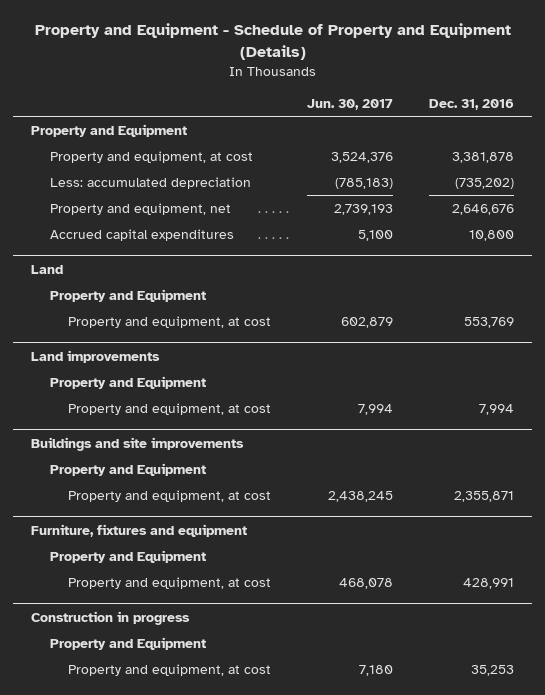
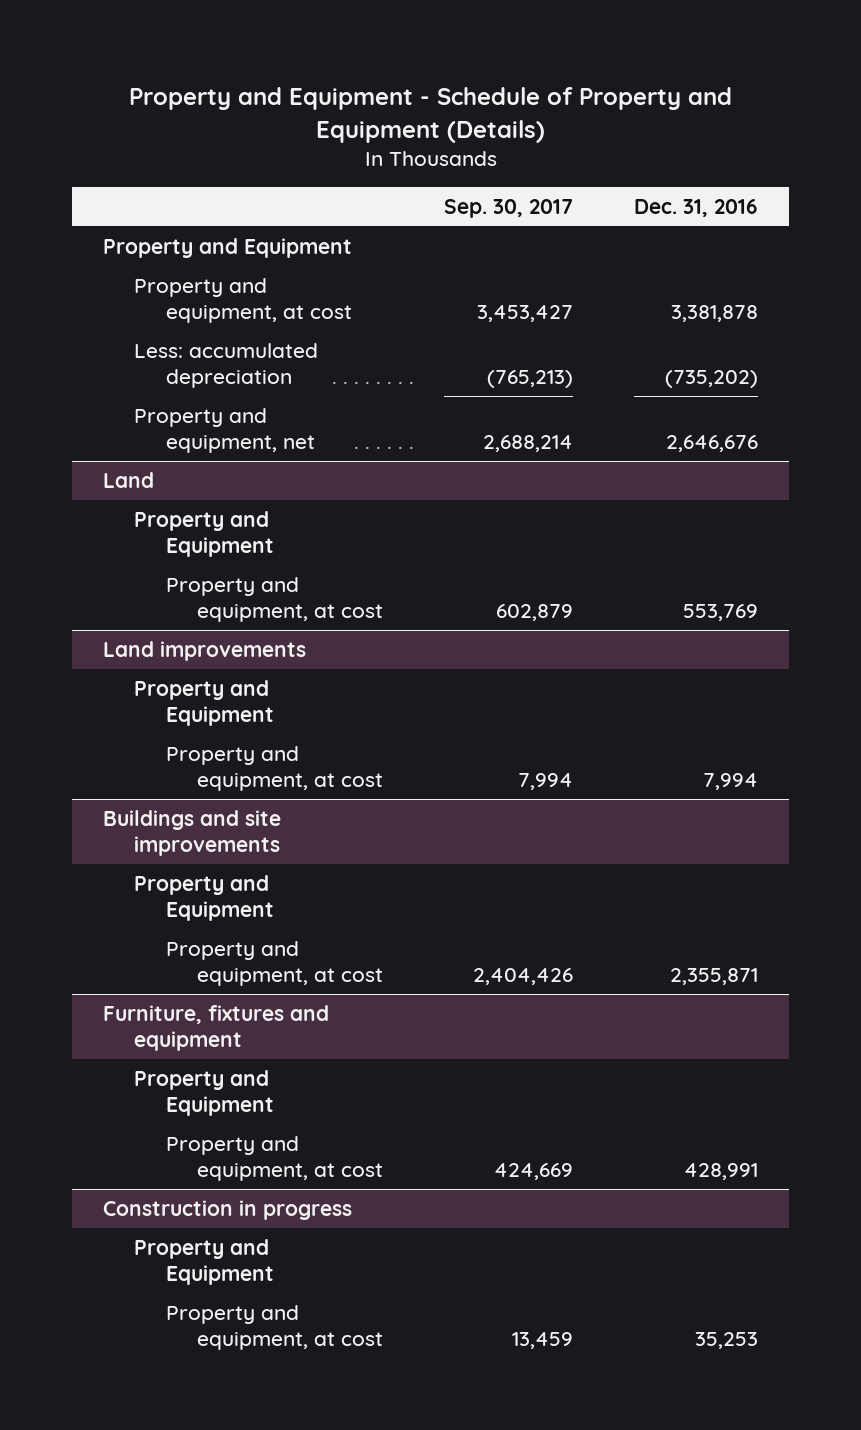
[306,98,393,110] Jun. 30, 2017 -> none
none -> [444,198,574,218] Sep. 30, 2017
[49,228,234,241] Accrued capital expenditures -> none

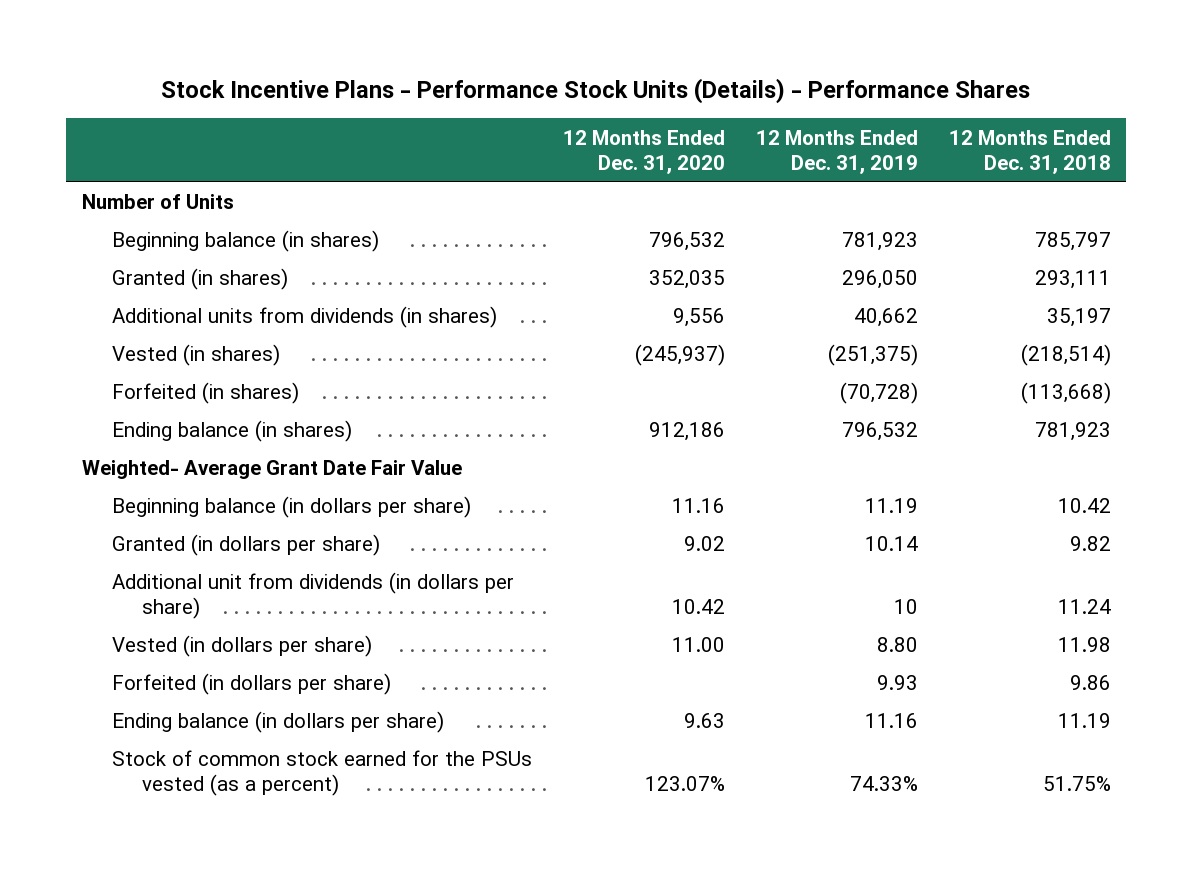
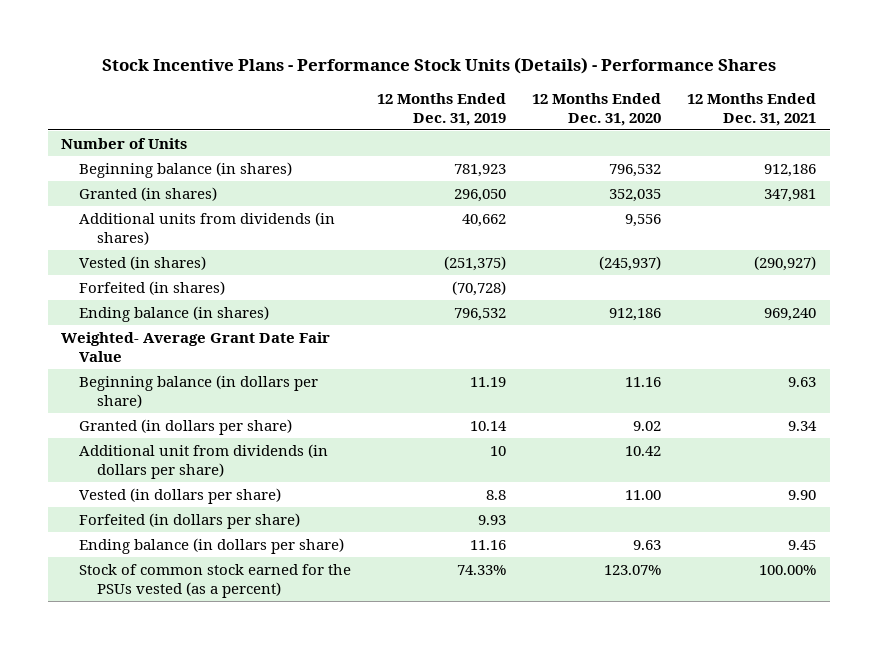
[948,129,1111,174] 12 Months Ended Dec. 31, 2018 -> none
none -> [687,93,817,126] 12 Months Ended Dec. 31, 2021
[876,637,918,653] 8.80 -> [486,490,507,501] 8.8

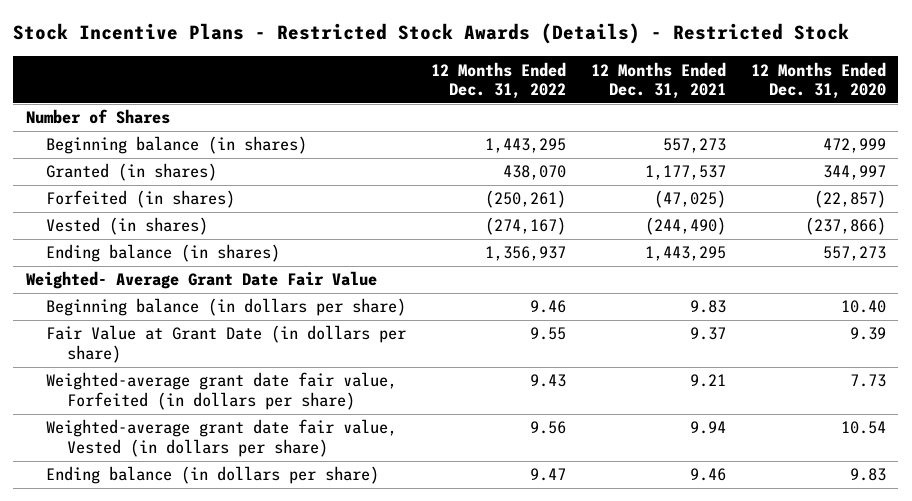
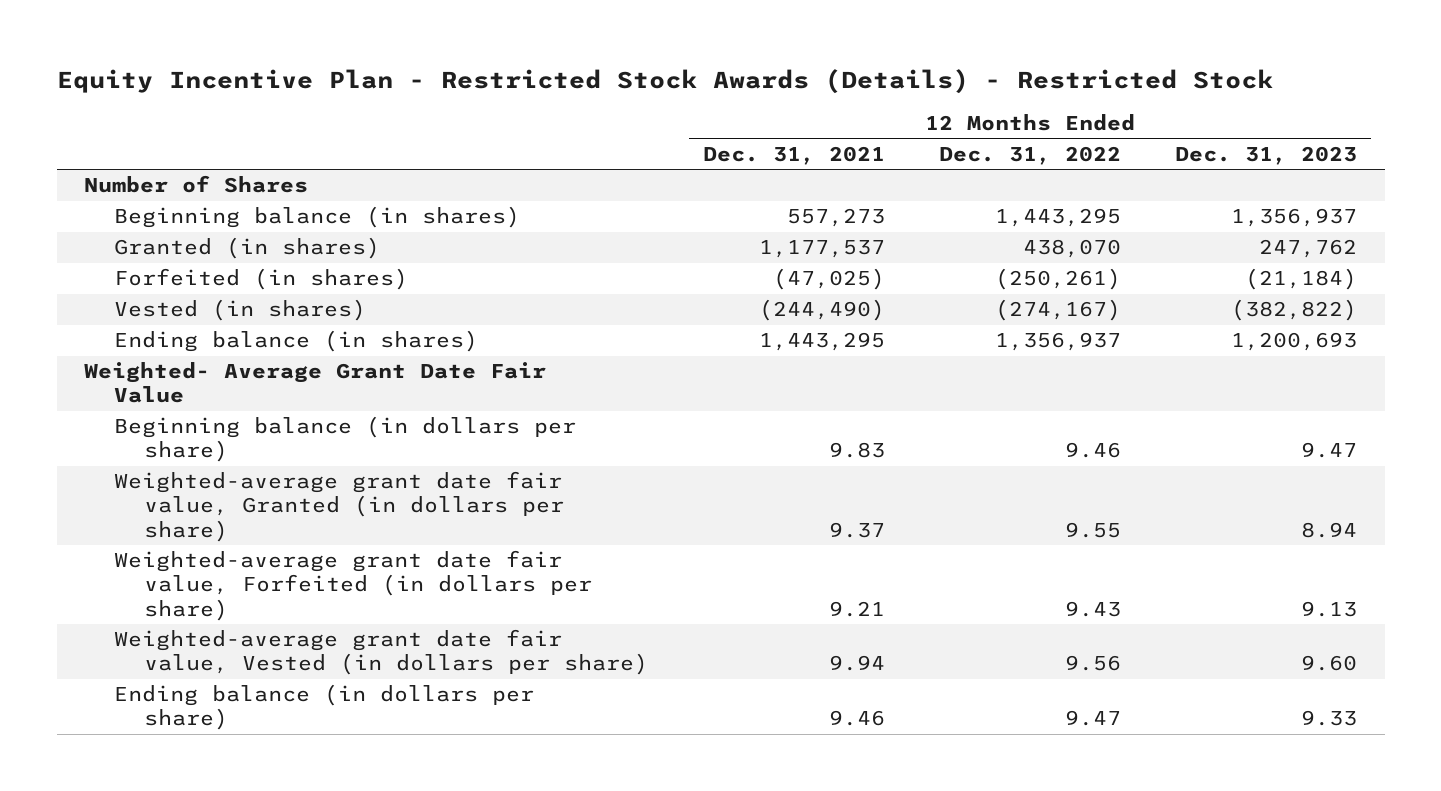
[13,23,850,45] Stock Incentive Plans - Restricted Stock Awards (Details) - Restricted Stock -> [56,68,1273,94] Equity Incentive Plan - Restricted Stock Awards (Details) - Restricted Stock
[750,61,886,100] 12 Months Ended Dec. 31, 2020 -> none
none -> [1175,145,1358,165] Dec. 31, 2023
[46,325,407,364] Fair Value at Grant Date (in dollars per share) -> [114,471,565,542] Weighted-average grant date fair value, Granted (in dollars per share)

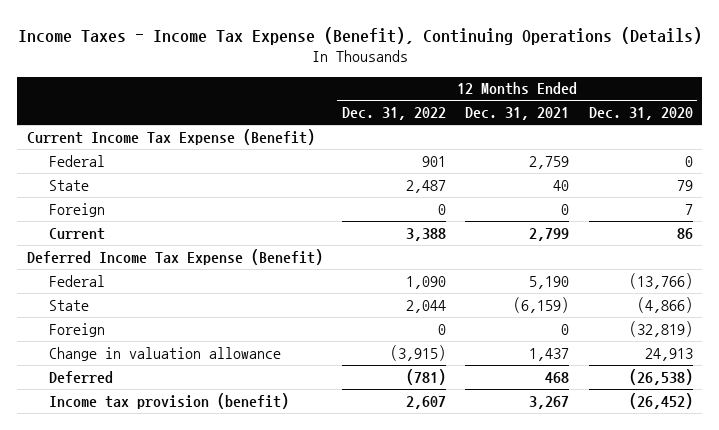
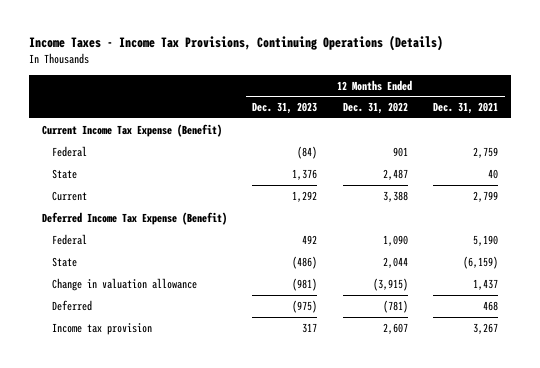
[17,26,702,45] Income Taxes - Income Tax Expense (Benefit), Continuing Operations (Details) -> [28,35,443,52] Income Taxes - Income Tax Provisions, Continuing Operations (Details)
[588,107,693,121] Dec. 31, 2020 -> none
none -> [252,102,318,115] Dec. 31, 2023
[48,202,105,217] Foreign -> none
[48,322,105,337] Foreign -> none
[48,392,289,409] Income tax provision (benefit) -> [52,322,153,335] Income tax provision

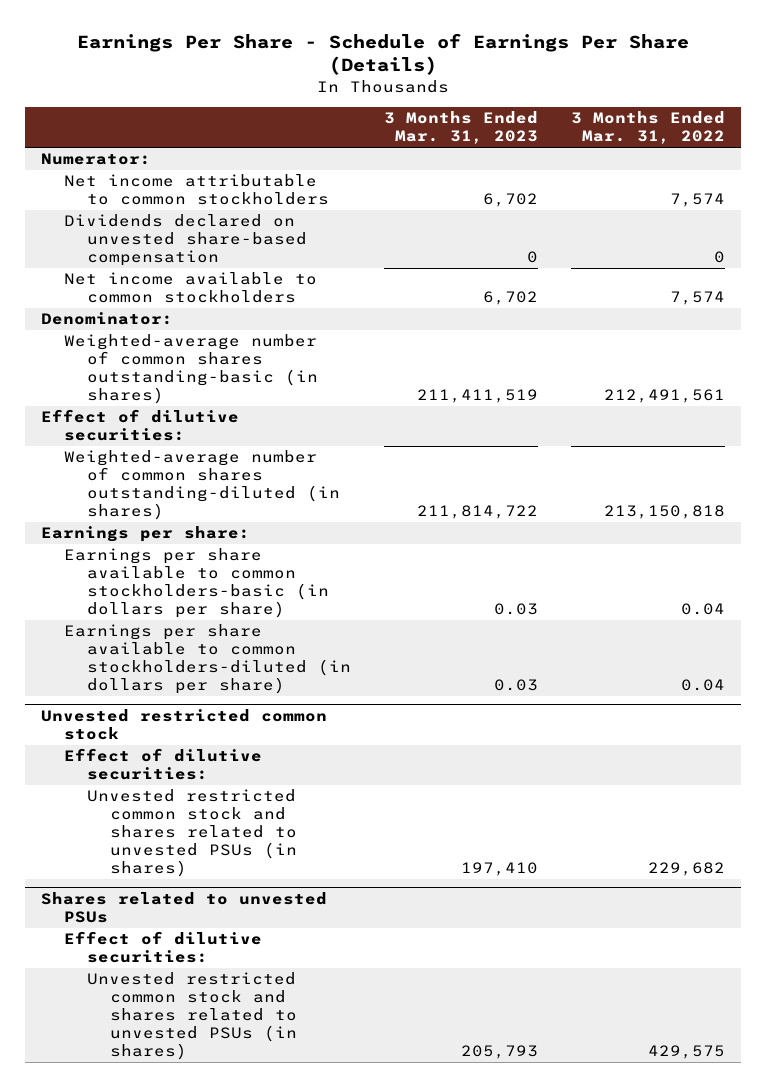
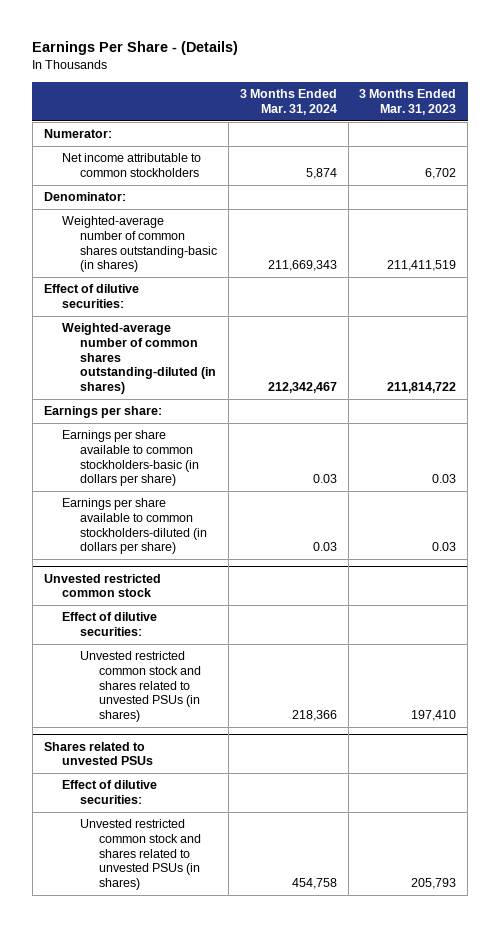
[76,33,689,76] Earnings Per Share - Schedule of Earnings Per Share (Details) -> [32,41,239,56] Earnings Per Share - (Details)
[570,111,725,145] 3 Months Ended Mar. 31, 2022 -> none
none -> [239,89,337,115] 3 Months Ended Mar. 31, 2024
[63,214,307,267] Dividends declared on unvested share-based compensation -> none
[63,272,317,304] Net income available to common stockholders -> none

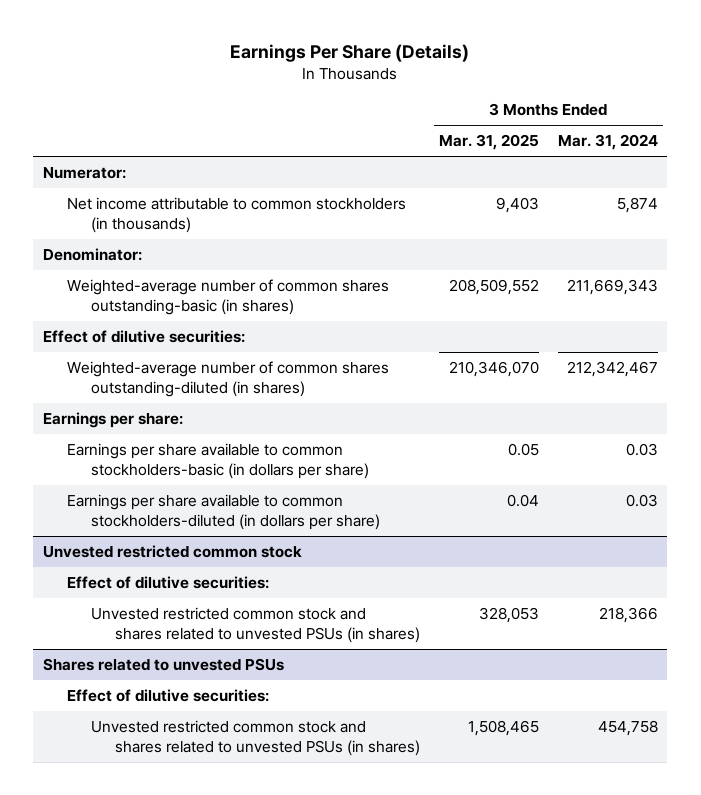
[32,41,239,56] Earnings Per Share - (Details) -> [230,43,470,62] Earnings Per Share (Details)
[359,89,457,115] 3 Months Ended Mar. 31, 2023 -> none
none -> [438,134,539,151] Mar. 31, 2025
[61,153,201,178] Net income attributable to common stockholders -> [66,197,406,233] Net income attributable to common stockholders (in thousands)

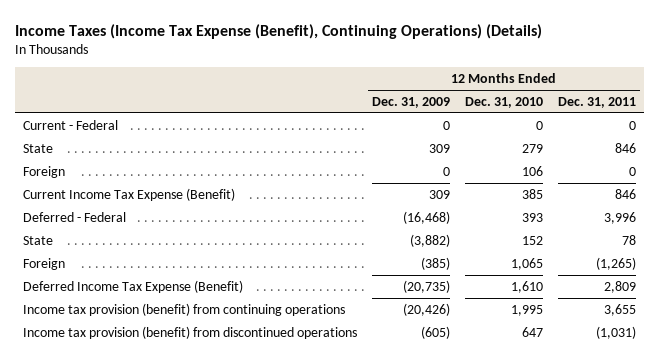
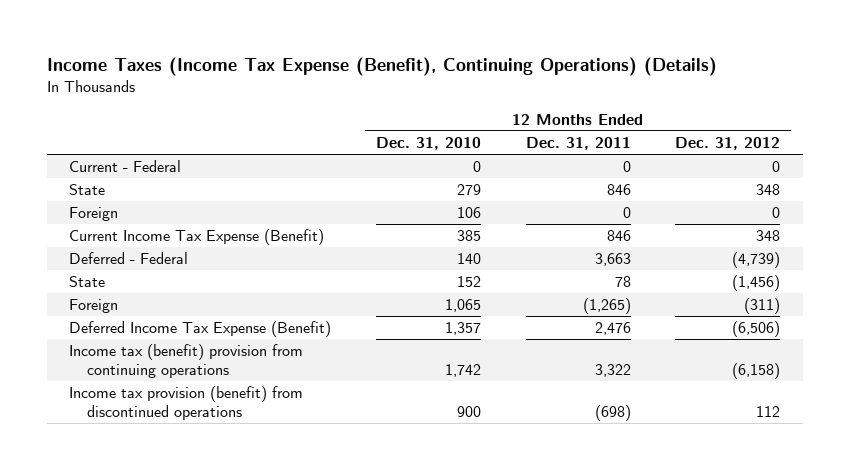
[372,96,451,108] Dec. 31, 2009 -> none
none -> [675,137,781,151] Dec. 31, 2012
[522,212,544,222] 393 -> [456,253,481,265] 140
[604,211,637,224] 3,996 -> [594,253,631,267] 3,663
[511,280,544,293] 1,610 -> [444,322,481,336] 1,357
[604,280,637,293] 2,809 -> [594,322,631,336] 2,476
[22,302,345,316] Income tax provision (benefit) from continuing operations -> [69,344,304,378] Income tax (benefit) provision from continuing operations
[511,304,544,316] 1,995 -> [444,363,481,377] 1,742
[604,303,637,316] 3,655 -> [594,363,631,377] 3,322
[522,326,544,337] 647 -> [456,405,481,417] 900
[596,325,637,339] (1,031) -> [594,404,631,421] (698)

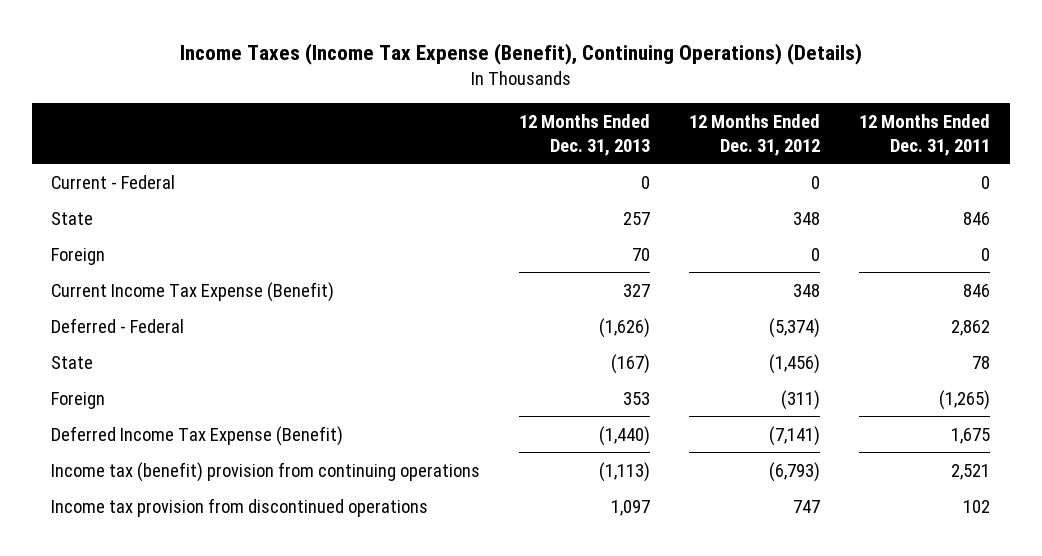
[375,137,481,151] Dec. 31, 2010 -> none
none -> [519,113,651,156] 12 Months Ended Dec. 31, 2013
[594,253,631,267] 3,663 -> [951,319,991,336] 2,862
[732,252,781,269] (4,739) -> [769,317,821,338] (5,374)
[594,322,631,336] 2,476 -> [951,427,991,444] 1,675
[732,321,781,338] (6,506) -> [769,425,821,446] (7,141)
[594,363,631,377] 3,322 -> [951,463,991,480] 2,521
[732,362,781,379] (6,158) -> [769,461,821,482] (6,793)
[69,386,304,420] Income tax provision (benefit) from discontinued operations -> [51,497,429,517] Income tax provision from discontinued operations
[594,404,631,421] (698) -> [963,499,991,513] 102
[756,405,781,417] 112 -> [793,499,821,513] 747

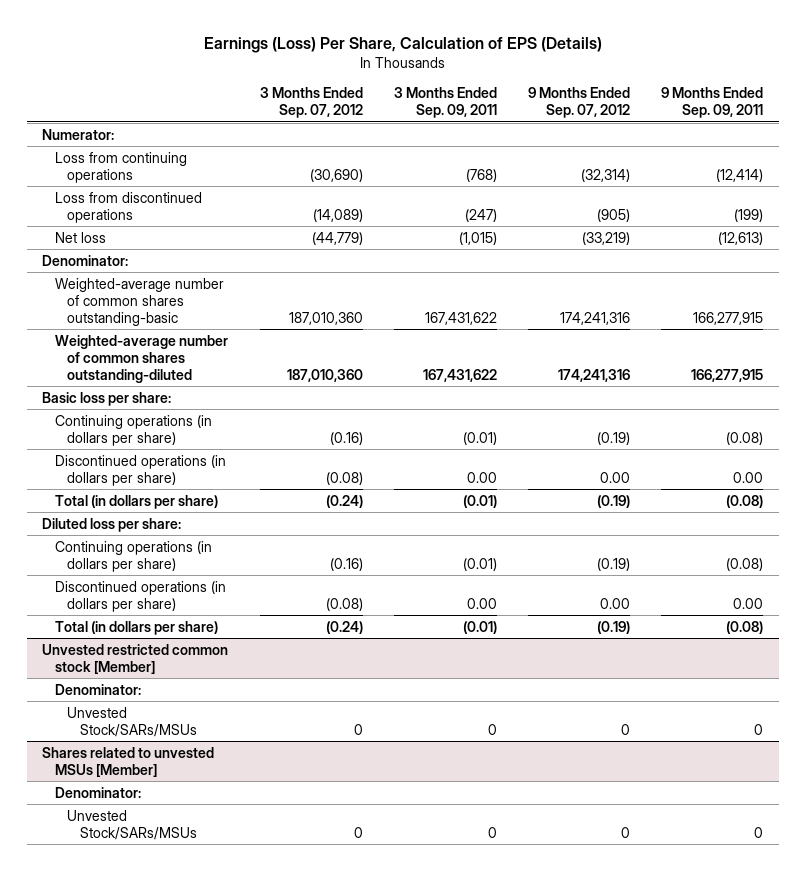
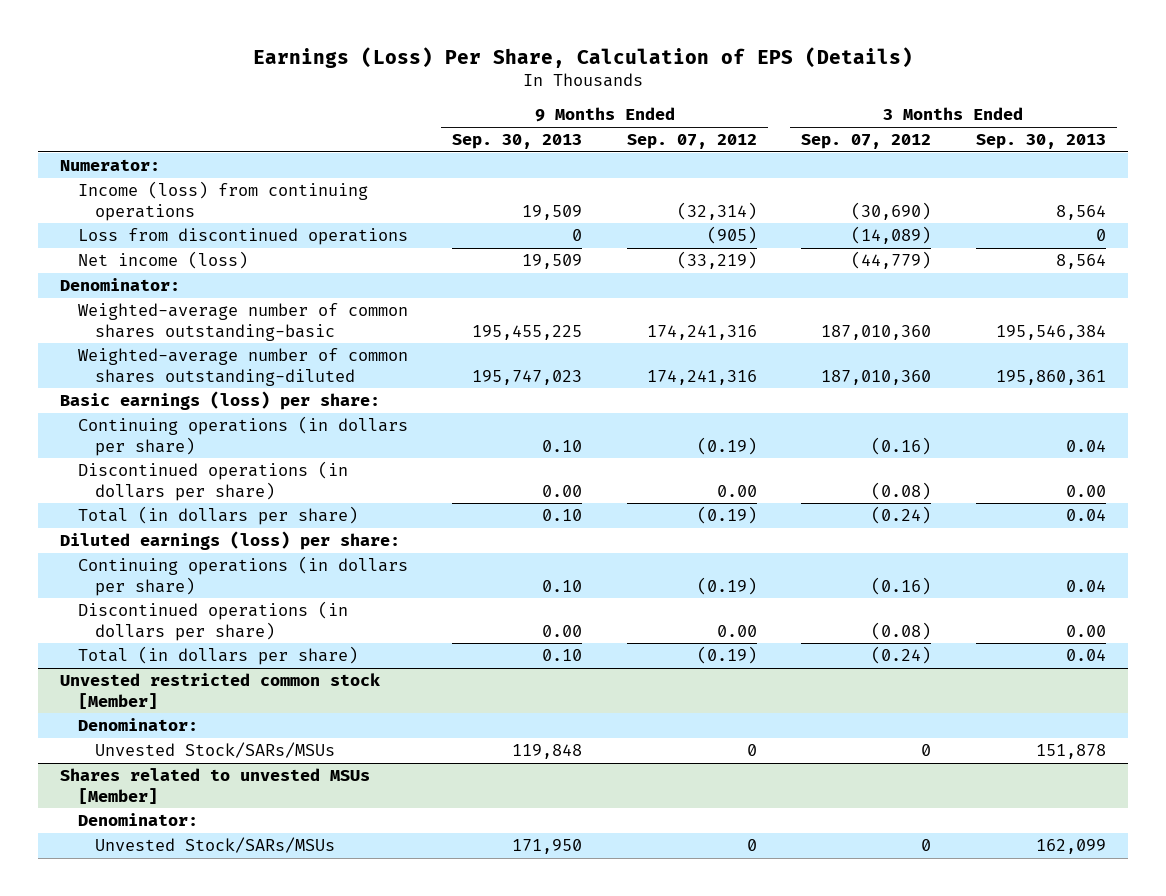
[393,87,497,119] 3 Months Ended Sep. 09, 2011 -> none
[661,87,764,119] 9 Months Ended Sep. 09, 2011 -> none
none -> [452,134,583,150] Sep. 30, 2013
none -> [975,134,1106,150] Sep. 30, 2013
[54,151,187,183] Loss from continuing operations -> [77,181,368,221] Income (loss) from continuing operations
[54,231,106,243] Net loss -> [77,251,248,270] Net income (loss)
[42,391,172,406] Basic loss per share: -> [60,391,381,411] Basic earnings (loss) per share:
[42,517,182,532] Diluted loss per share: -> [60,531,401,551] Diluted earnings (loss) per share:

